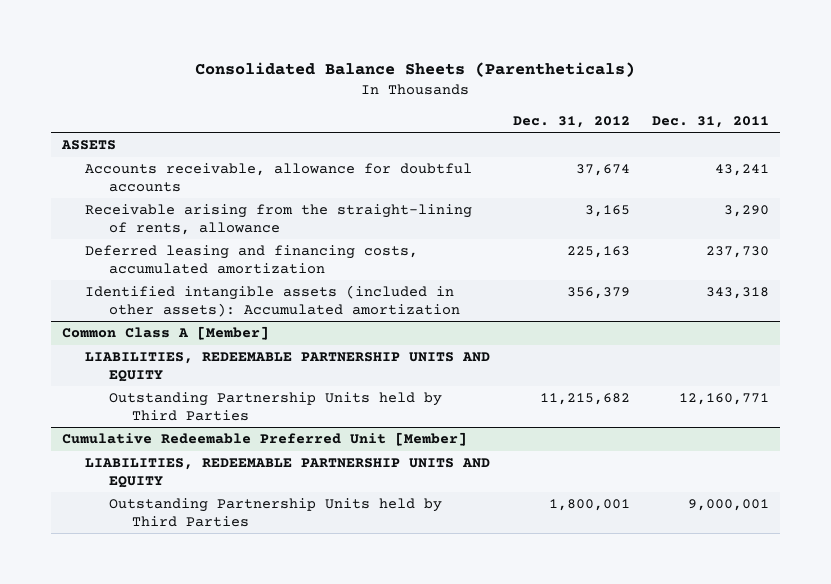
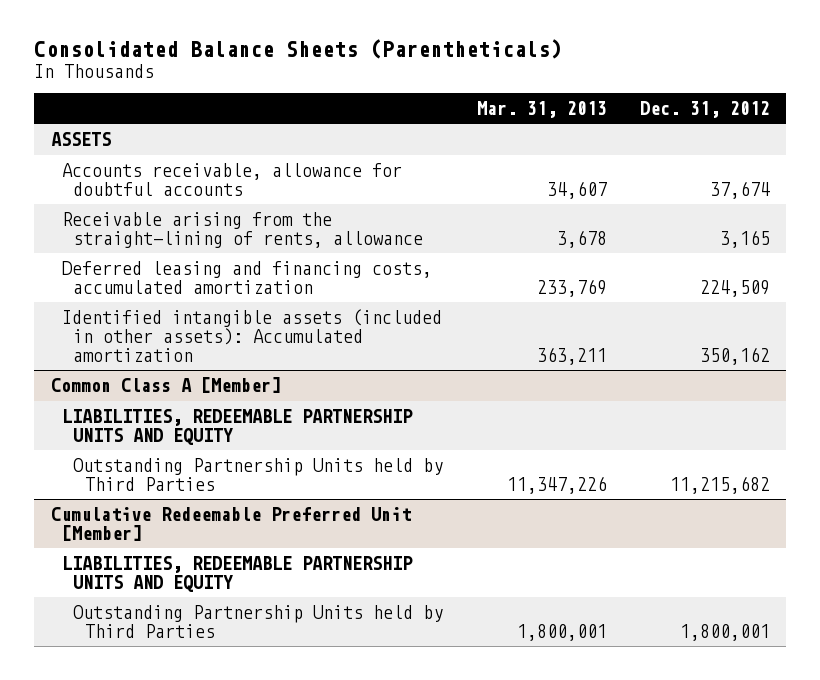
[652,115,770,128] Dec. 31, 2011 -> none
none -> [476,101,607,119] Mar. 31, 2013
[566,246,630,259] 225,163 -> [699,279,770,297] 224,509
[566,287,630,300] 356,379 -> [699,346,770,365] 350,162

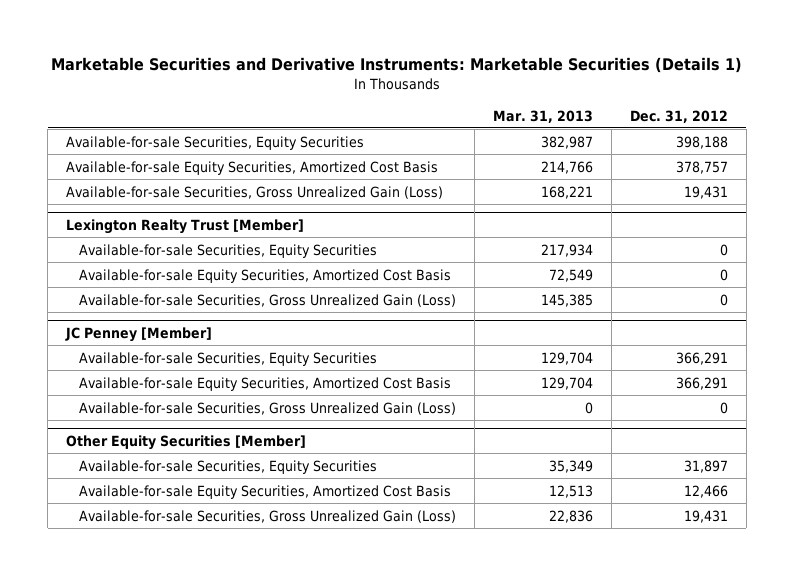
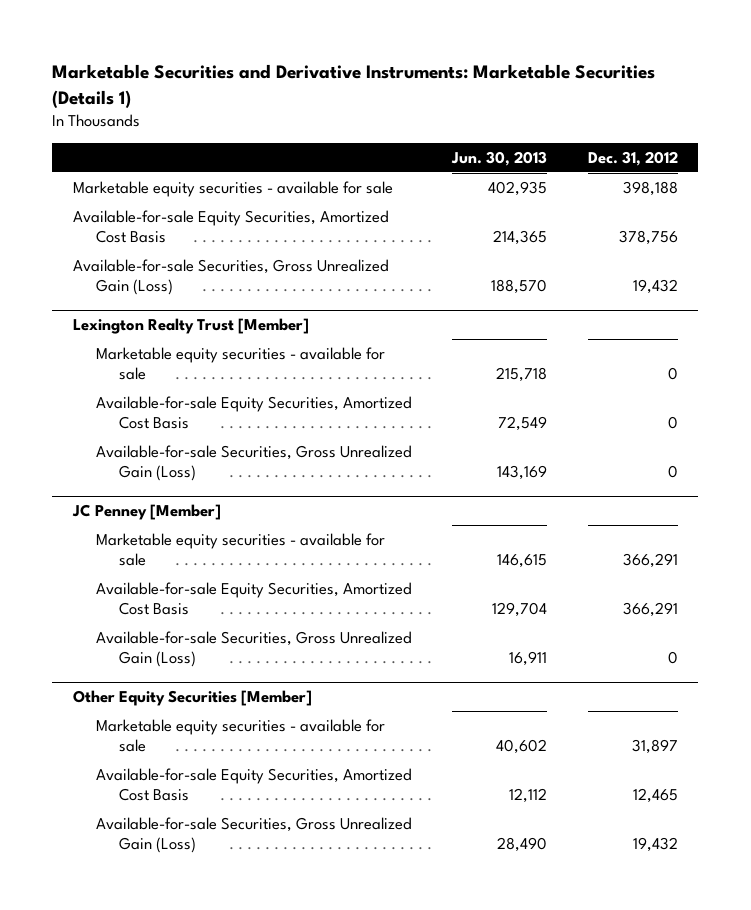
[492,109,593,123] Mar. 31, 2013 -> none
none -> [451,150,548,166] Jun. 30, 2013
[66,135,365,150] Available-for-sale Securities, Equity Securities -> [72,180,393,197] Marketable equity securities - available for sale
[675,160,728,174] 378,757 -> [618,230,678,246] 378,756
[683,185,728,199] 19,431 -> [632,279,678,295] 19,432
[79,243,378,258] Available-for-sale Securities, Equity Securities -> [95,346,385,381] Marketable equity securities - available for sale
[79,351,378,366] Available-for-sale Securities, Equity Securities -> [95,532,385,567] Marketable equity securities - available for sale
[79,459,378,474] Available-for-sale Securities, Equity Securities -> [95,718,385,753] Marketable equity securities - available for sale
[683,484,728,498] 12,466 -> [632,788,678,804] 12,465
[683,509,728,523] 19,431 -> [632,837,678,853] 19,432

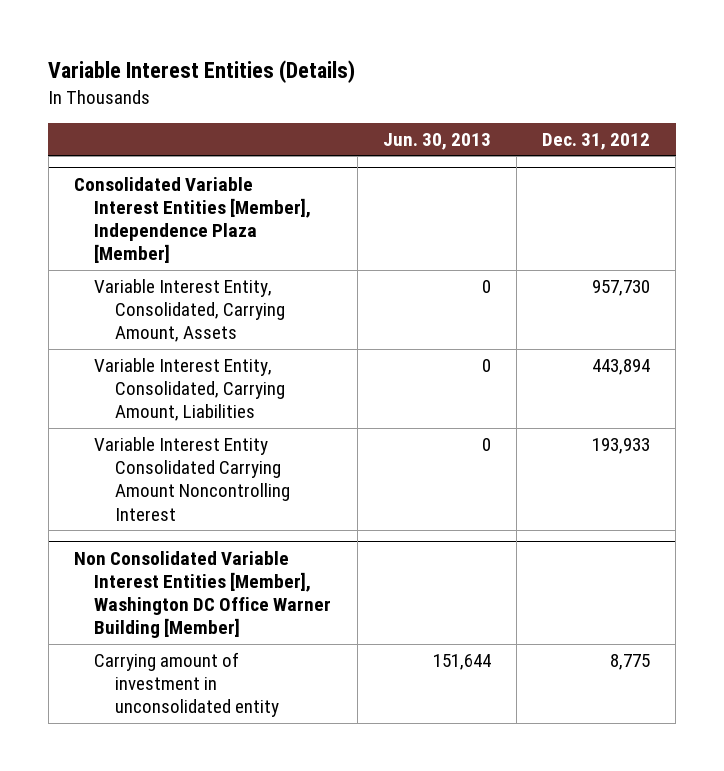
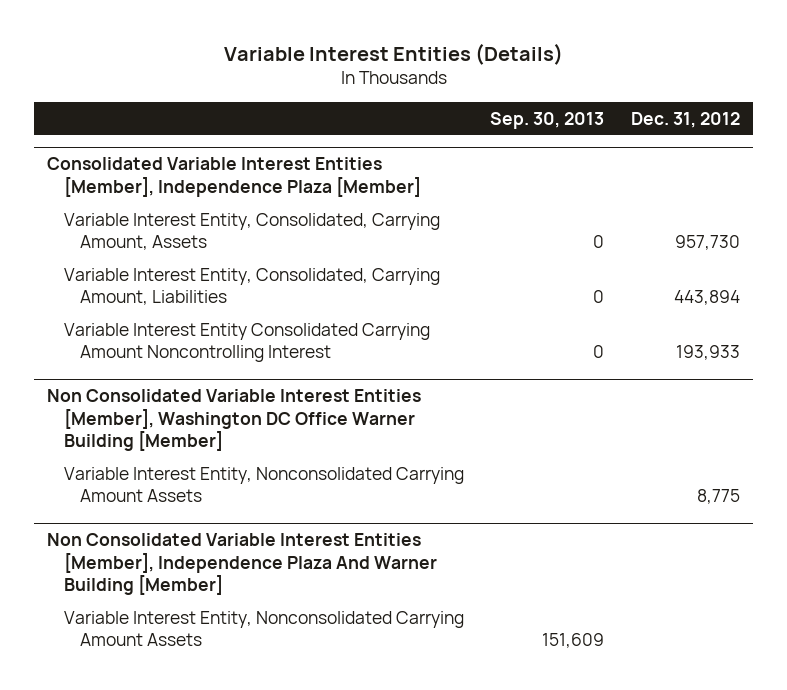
[382,133,491,151] Jun. 30, 2013 -> none
none -> [490,111,605,129] Sep. 30, 2013
[94,651,279,718] Carrying amount of investment in unconsolidated entity -> [63,466,464,503] Variable Interest Entity, Nonconsolidated Carrying Amount Assets
none -> [47,533,437,596] Non Consolidated Variable Interest Entities [Member], Independence Plaza And Warner Building [Member]
none -> [63,610,464,647] Variable Interest Entity, Nonconsolidated Carrying Amount Assets

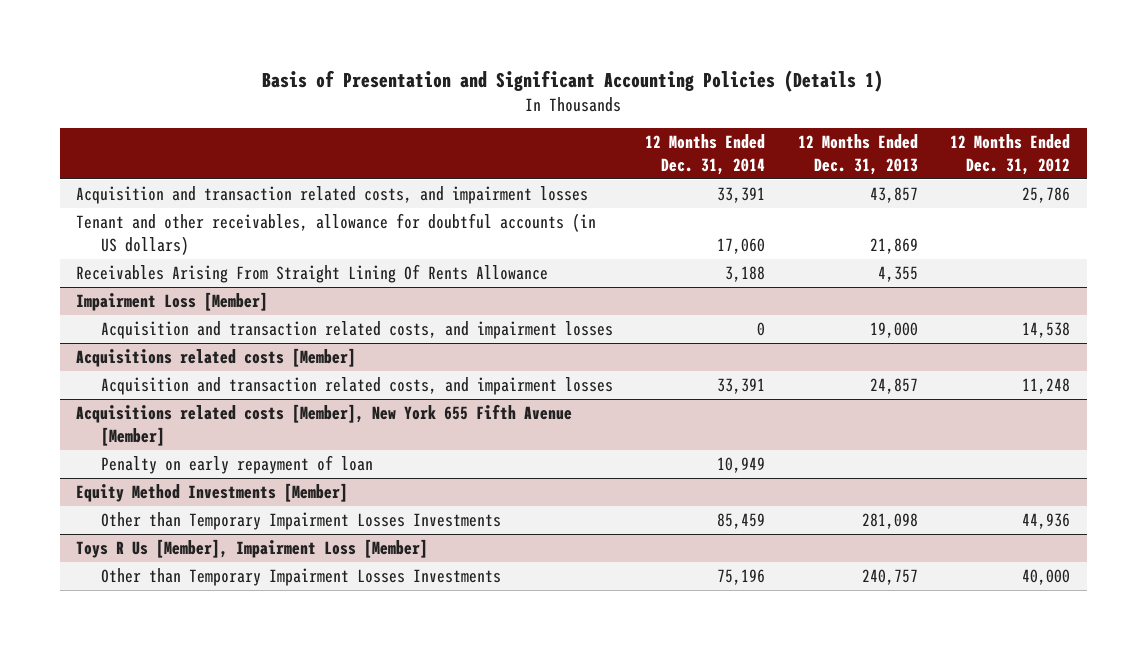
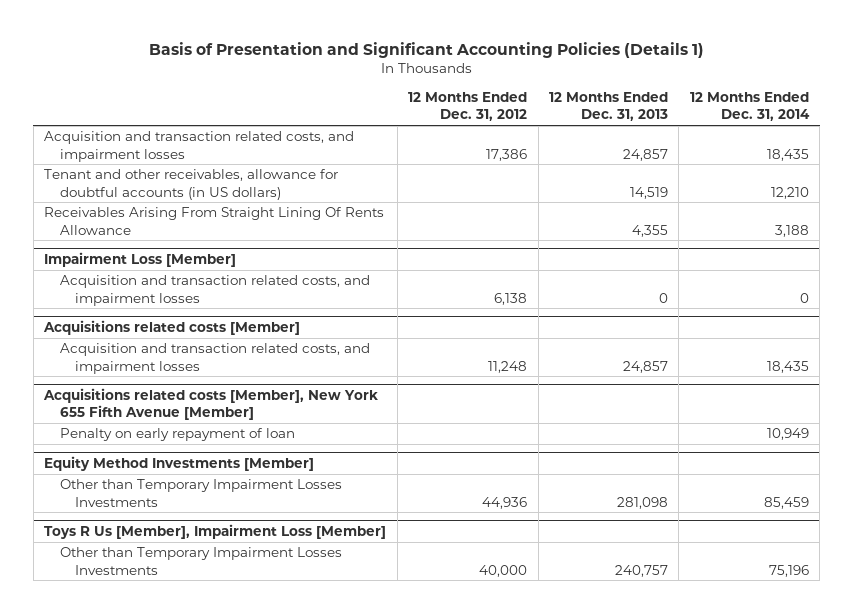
[717,187,766,204] 33,391 -> [766,148,809,161] 18,435
[869,187,918,204] 43,857 -> [623,148,669,161] 24,857
[1022,187,1071,204] 25,786 -> [486,148,528,161] 17,386
[717,237,766,254] 17,060 -> [770,186,809,199] 12,210
[869,237,918,254] 21,869 -> [630,186,669,199] 14,519
[869,322,918,339] 19,000 -> [659,292,669,303] 0
[1022,322,1071,339] 14,538 -> [494,292,528,305] 6,138
[717,378,766,395] 33,391 -> [766,360,809,373] 18,435

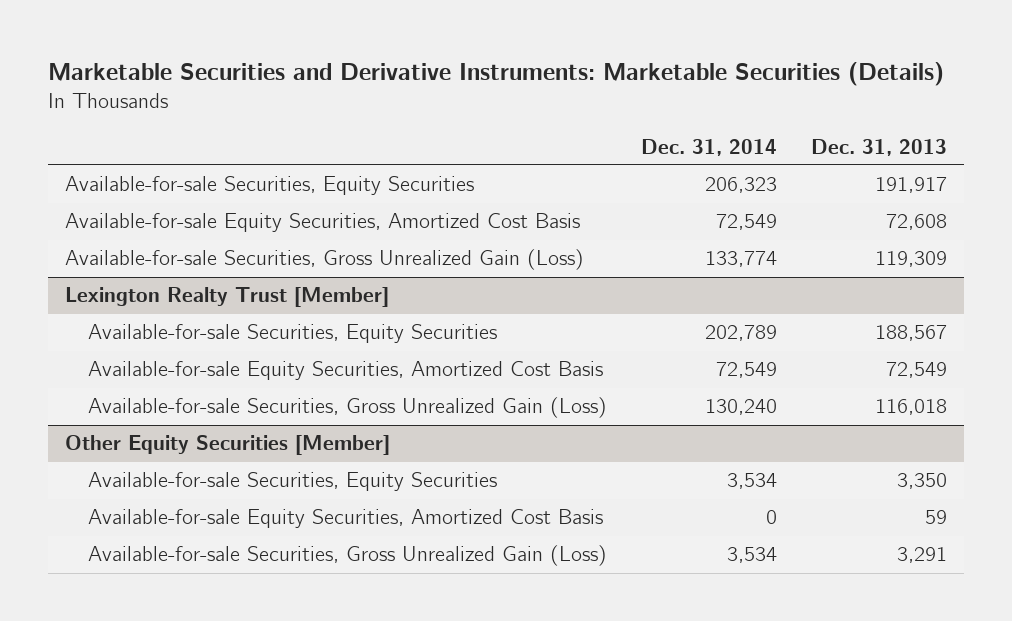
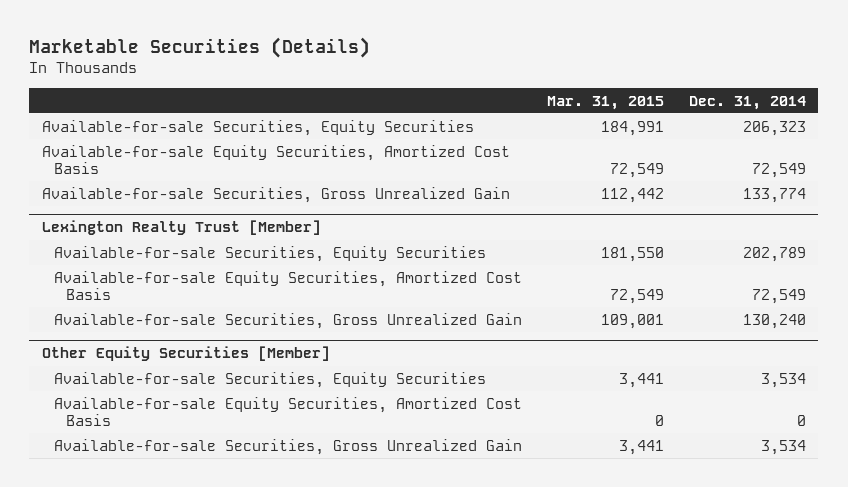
[47,61,944,86] Marketable Securities and Derivative Instruments: Marketable Securities (Details) -> [29,36,371,58] Marketable Securities (Details)
[810,138,947,156] Dec. 31, 2013 -> none
none -> [546,95,664,110] Mar. 31, 2015
[64,249,584,271] Available-for-sale Securities, Gross Unrealized Gain (Loss) -> [41,186,510,203] Available-for-sale Securities, Gross Unrealized Gain
[87,397,607,419] Available-for-sale Securities, Gross Unrealized Gain (Loss) -> [53,312,522,329] Available-for-sale Securities, Gross Unrealized Gain
[87,545,607,567] Available-for-sale Securities, Gross Unrealized Gain (Loss) -> [53,438,522,455] Available-for-sale Securities, Gross Unrealized Gain

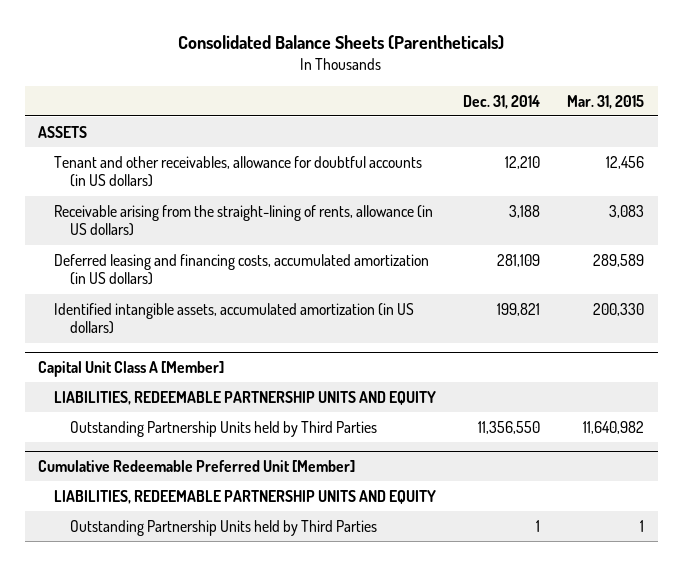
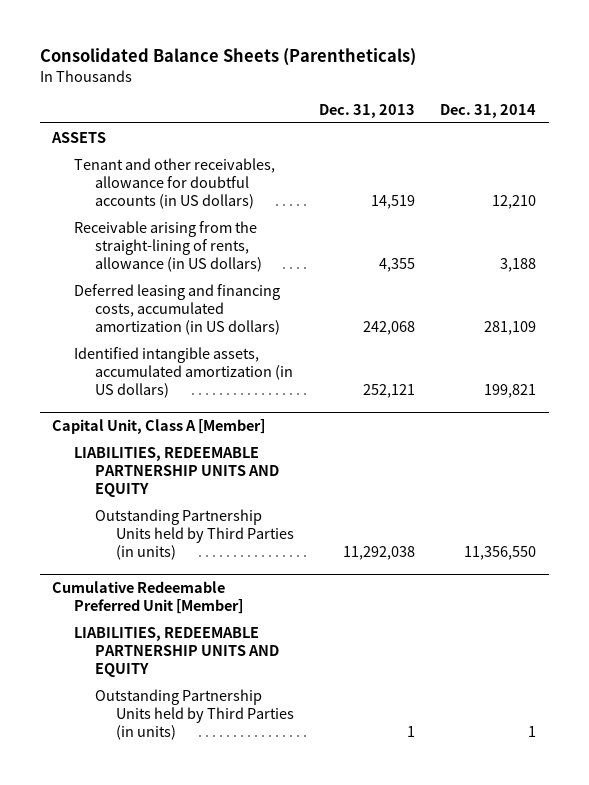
[567,94,645,109] Mar. 31, 2015 -> none
none -> [319,103,416,118] Dec. 31, 2013
[38,361,225,378] Capital Unit Class A [Member] -> [52,418,266,434] Capital Unit, Class A [Member]
[70,420,378,437] Outstanding Partnership Units held by Third Parties -> [95,508,295,561] Outstanding Partnership Units held by Third Parties (in units)
[70,519,378,536] Outstanding Partnership Units held by Third Parties -> [95,688,295,741] Outstanding Partnership Units held by Third Parties (in units)

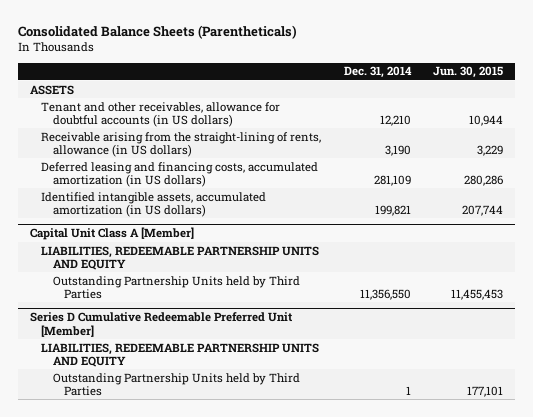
[319,103,416,118] Dec. 31, 2013 -> none
none -> [433,66,504,79] Jun. 30, 2015
[500,258,537,273] 3,188 -> [384,145,411,157] 3,190
[52,418,266,434] Capital Unit, Class A [Member] -> [29,227,194,241] Capital Unit Class A [Member]
[95,508,295,561] Outstanding Partnership Units held by Third Parties (in units) -> [52,275,300,300] Outstanding Partnership Units held by Third Parties
[52,580,243,614] Cumulative Redeemable Preferred Unit [Member] -> [29,312,293,337] Series D Cumulative Redeemable Preferred Unit [Member]
[95,688,295,741] Outstanding Partnership Units held by Third Parties (in units) -> [52,372,300,397] Outstanding Partnership Units held by Third Parties

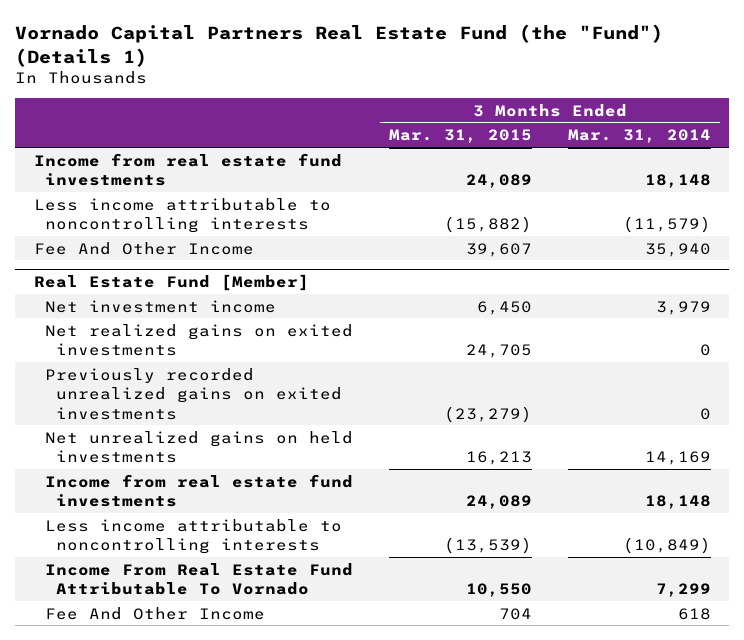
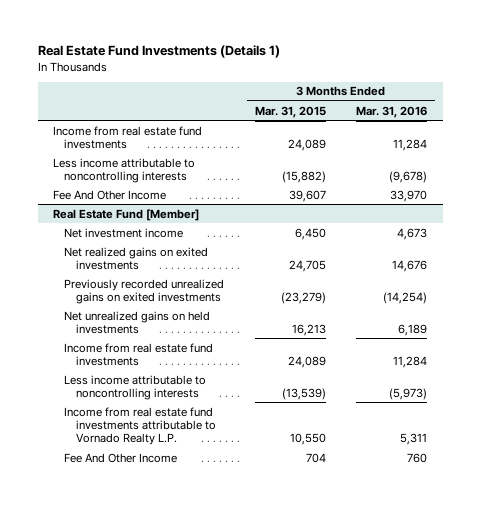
[15,24,664,67] Vornado Capital Partners Real Estate Fund (the "Fund") (Details 1) -> [37,45,280,59] Real Estate Fund Investments (Details 1)
[567,129,711,144] Mar. 31, 2014 -> none
none -> [356,105,428,118] Mar. 31, 2016
[44,562,353,596] Income From Real Estate Fund Attributable To Vornado -> [64,406,216,446] Income from real estate fund investments attributable to Vornado Realty L.P.

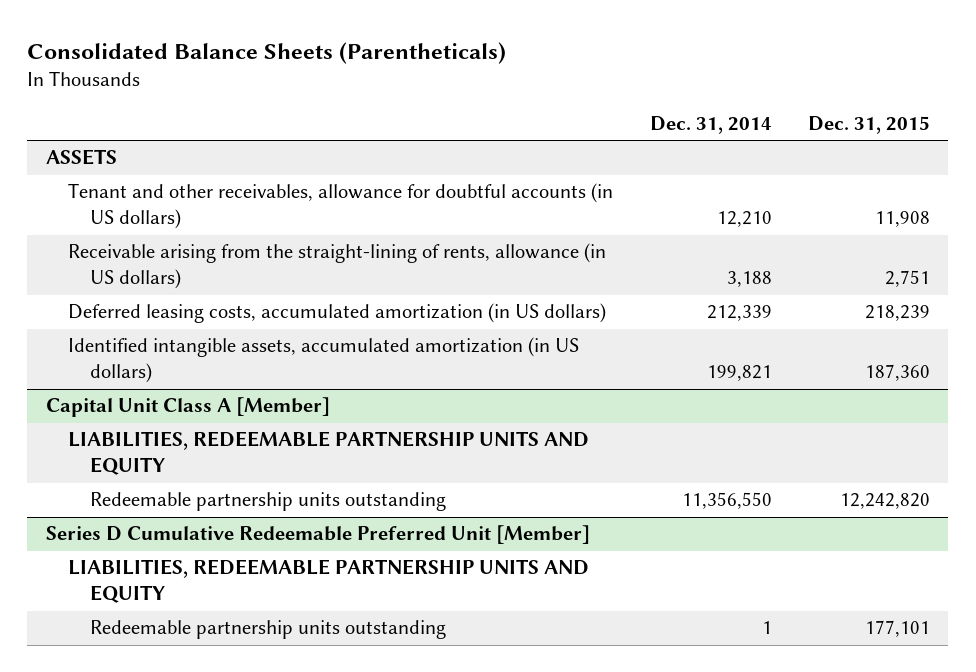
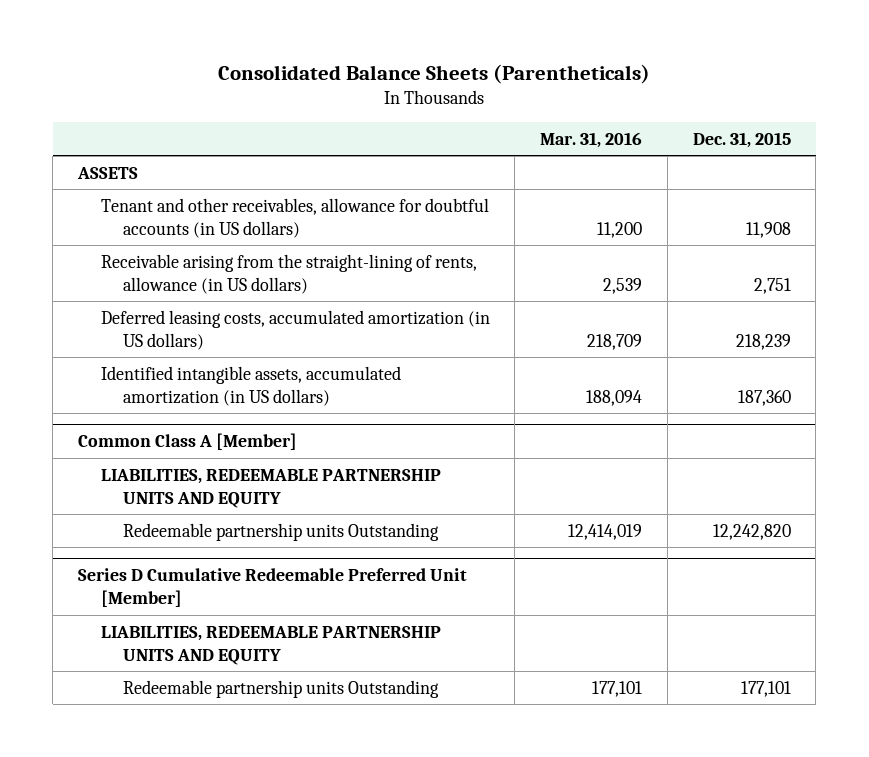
[649,116,772,135] Dec. 31, 2014 -> none
none -> [540,131,643,148] Mar. 31, 2016
[45,397,330,418] Capital Unit Class A [Member] -> [77,433,297,451] Common Class A [Member]
[90,492,447,512] Redeemable partnership units outstanding -> [123,522,440,541] Redeemable partnership units Outstanding
[90,620,447,640] Redeemable partnership units outstanding -> [123,679,440,698] Redeemable partnership units Outstanding

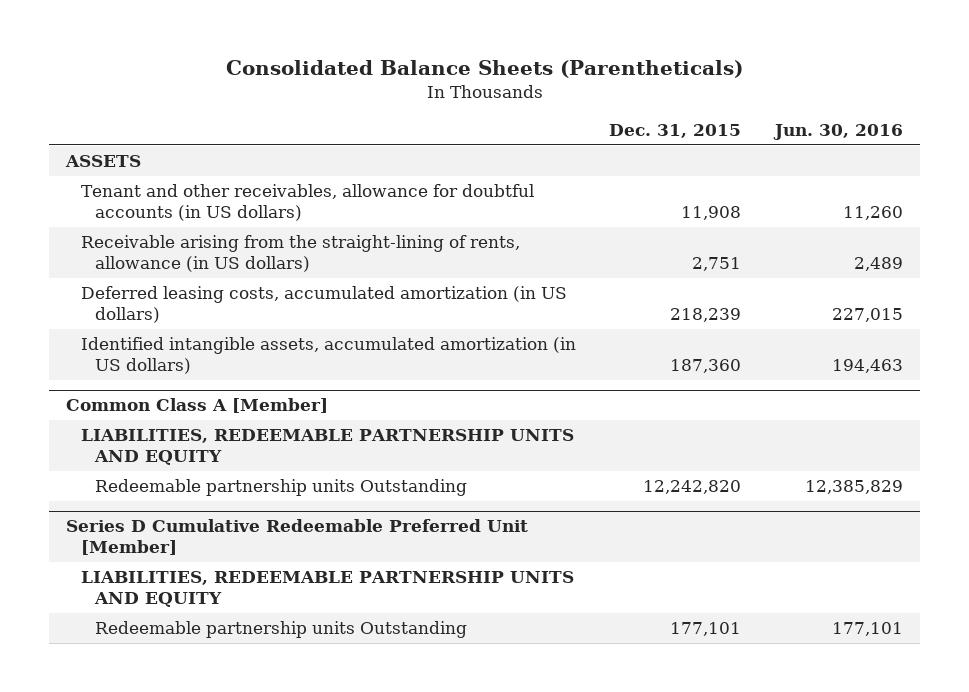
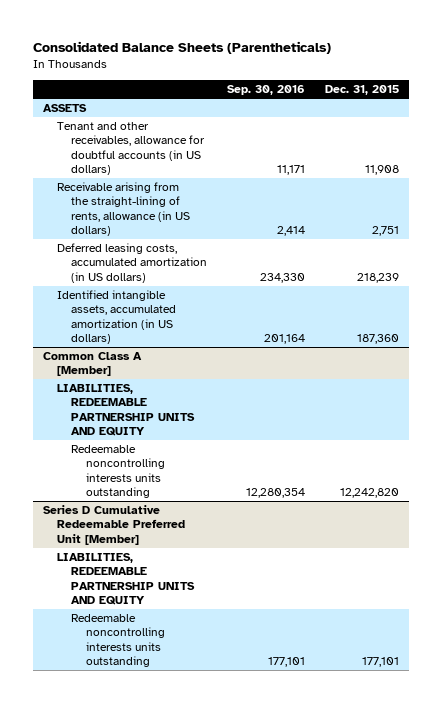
[773,123,904,140] Jun. 30, 2016 -> none
none -> [226,85,305,96] Sep. 30, 2016
[95,479,468,497] Redeemable partnership units Outstanding -> [71,444,165,499] Redeemable noncontrolling interests units outstanding
[95,621,468,639] Redeemable partnership units Outstanding -> [71,613,165,668] Redeemable noncontrolling interests units outstanding

